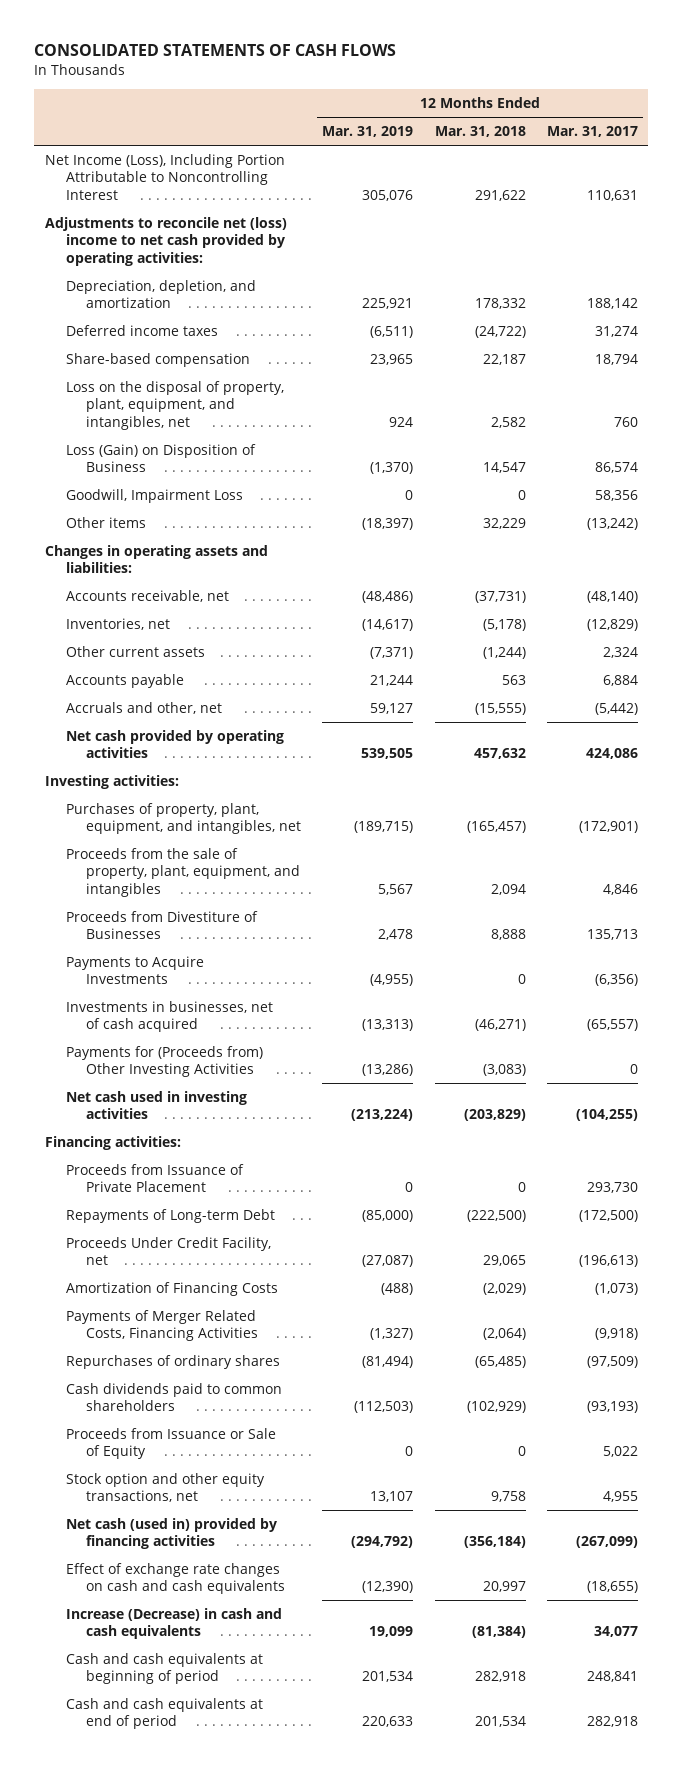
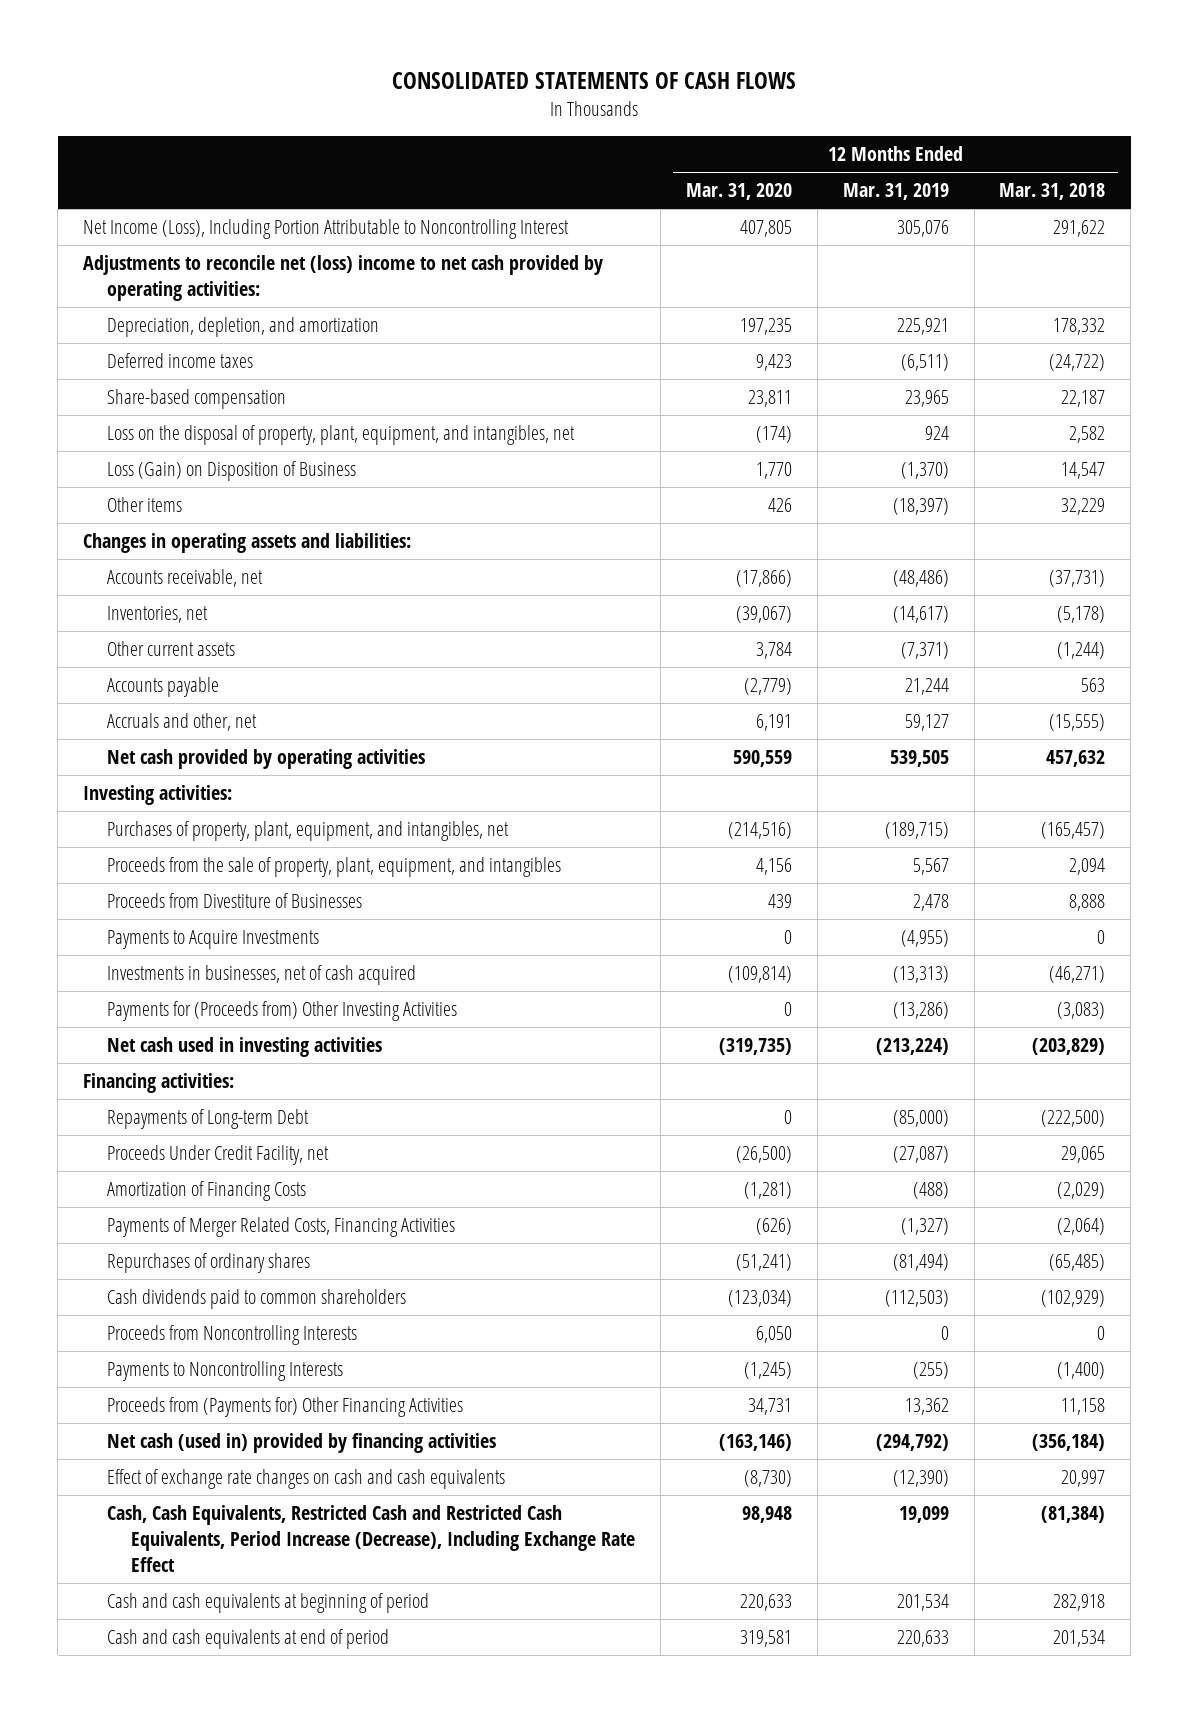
[546,126,638,138] Mar. 31, 2017 -> none
none -> [685,183,792,201] Mar. 31, 2020
[65,488,243,503] Goodwill, Impairment Loss -> none
[65,1163,244,1193] Proceeds from Issuance of Private Placement -> none
[65,1427,276,1460] Proceeds from Issuance or Sale of Equity -> none
[65,1472,265,1503] Stock option and other equity transactions, net -> none
none -> [107,1325,358,1346] Proceeds from Noncontrolling Interests
none -> [107,1361,344,1382] Payments to Noncontrolling Interests
none -> [107,1397,464,1418] Proceeds from (Payments for) Other Financing Activities
[65,1607,282,1640] Increase (Decrease) in cash and cash equivalents -> [107,1505,636,1573] Cash, Cash Equivalents, Restricted Cash and Restricted Cash Equivalents, Period Increase (Decrease), Including Exchange Rate Effect

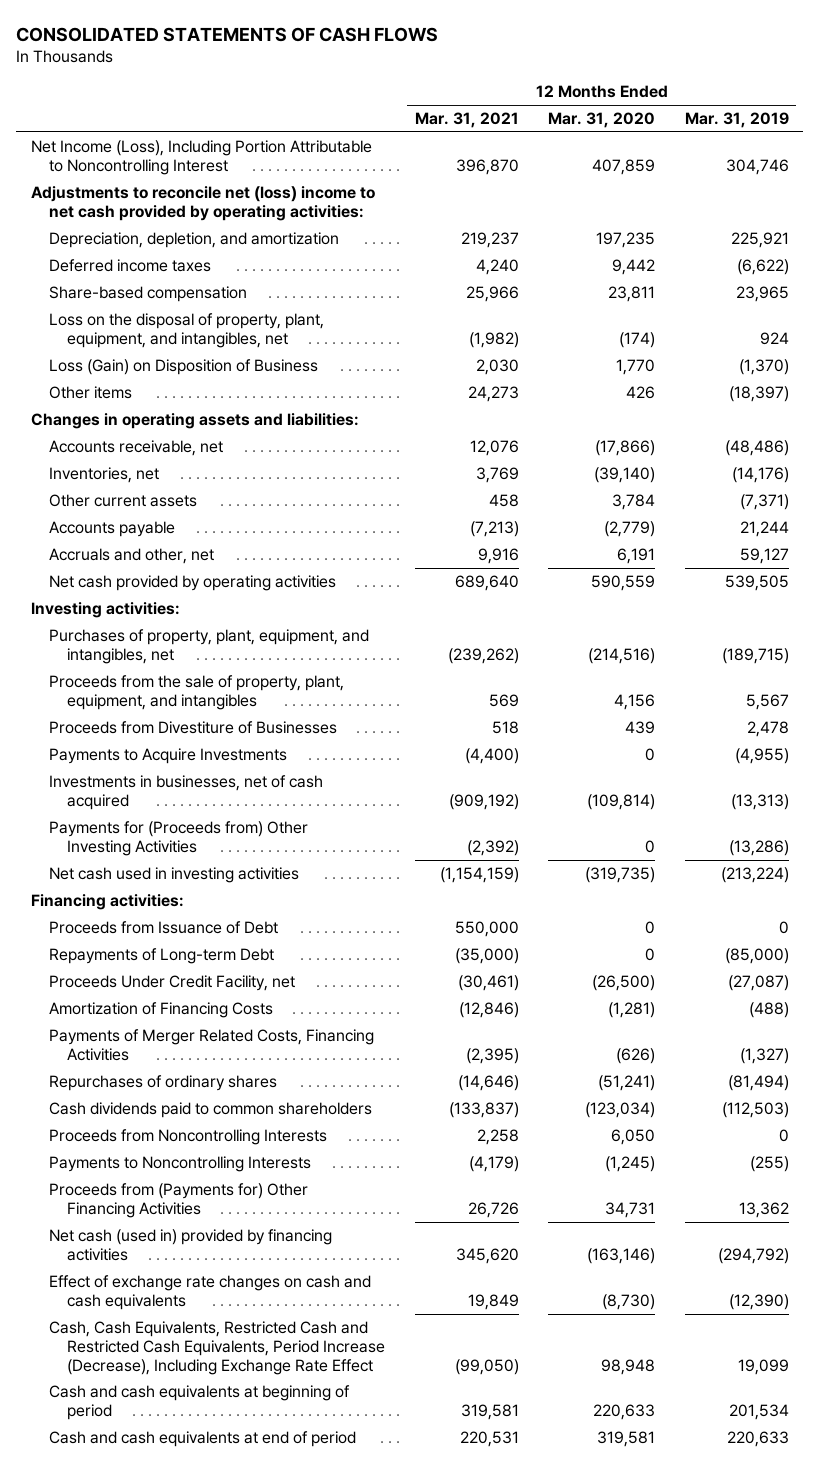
[999,183,1106,201] Mar. 31, 2018 -> none
none -> [414,112,519,129] Mar. 31, 2021
[739,220,792,238] 407,805 -> [592,158,656,175] 407,859
[896,220,949,238] 305,076 -> [725,158,789,175] 304,746
[755,354,792,372] 9,423 -> [612,259,656,276] 9,442
[900,354,949,372] (6,511) -> [736,259,789,276] (6,622)
[735,606,792,624] (39,067) -> [594,467,656,484] (39,140)
[892,606,949,624] (14,617) -> [731,467,789,484] (14,176)
none -> [49,921,279,935] Proceeds from Issuance of Debt

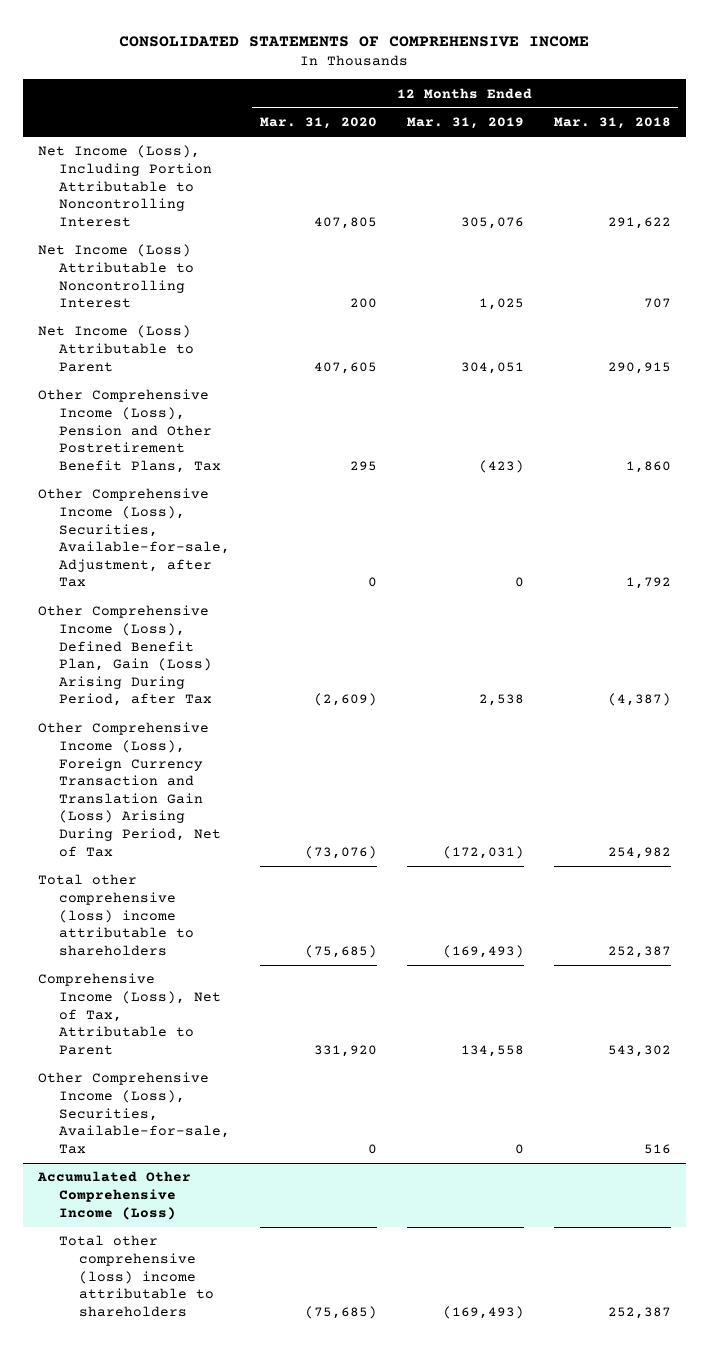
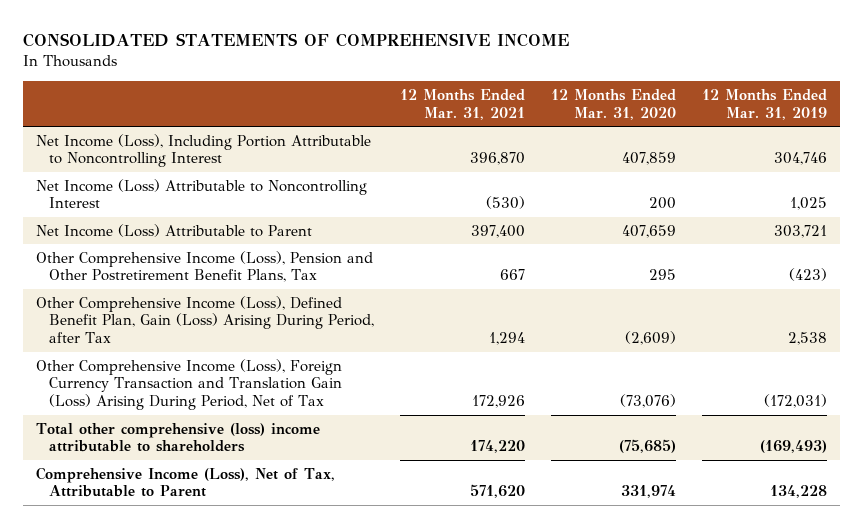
[553,117,671,130] Mar. 31, 2018 -> none
none -> [400,89,526,120] 12 Months Ended Mar. 31, 2021
[313,216,377,229] 407,805 -> [621,152,676,166] 407,859
[460,216,524,229] 305,076 -> [773,152,827,166] 304,746
[313,361,377,374] 407,605 -> [621,224,676,238] 407,659
[460,361,524,374] 304,051 -> [773,224,827,238] 303,721
[38,488,230,588] Other Comprehensive Income (Loss), Securities, Available-for-sale, Adjustment, after Tax -> none
[38,1072,230,1154] Other Comprehensive Income (Loss), Securities, Available-for-sale, Tax -> none
[37,1171,192,1220] Accumulated Other Comprehensive Income (Loss) -> none
[58,1235,215,1317] Total other comprehensive (loss) income attributable to shareholders -> none
[313,1044,377,1057] 331,920 -> [620,485,676,499] 331,974
[460,1044,524,1057] 134,558 -> [769,485,827,499] 134,228

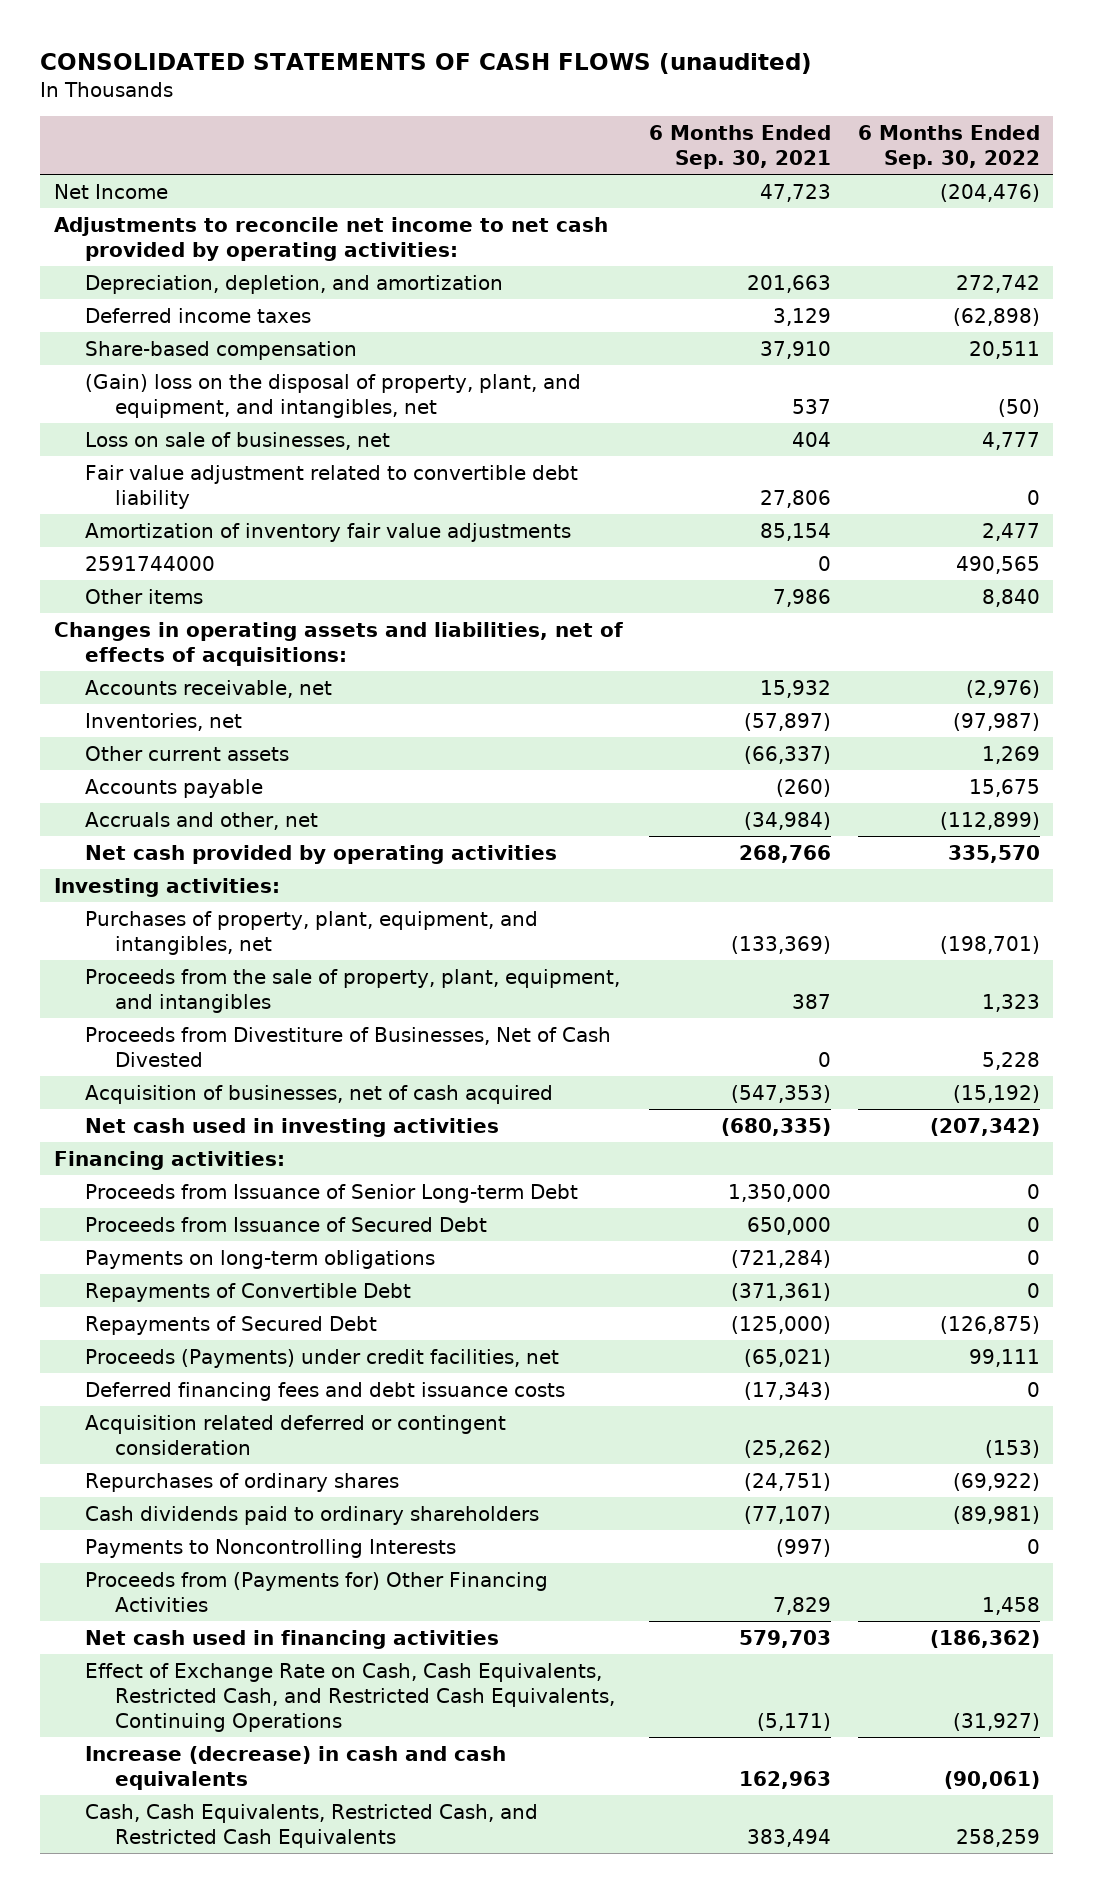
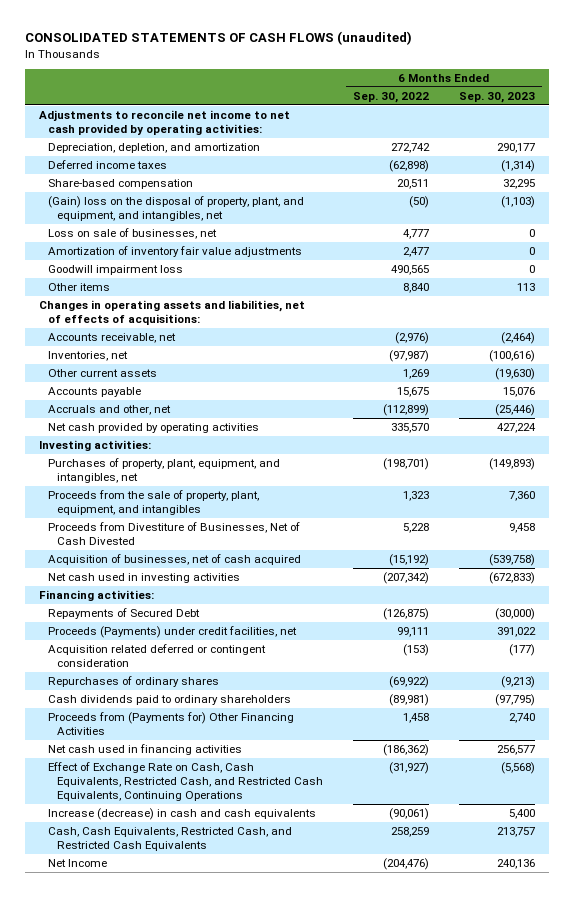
[649,124,832,169] 6 Months Ended Sep. 30, 2021 -> none
none -> [458,91,535,103] Sep. 30, 2023
[84,464,578,509] Fair value adjustment related to convertible debt liability -> none
[84,555,215,571] 2591744000 -> [48,264,184,275] Goodwill impairment loss
[84,1183,578,1203] Proceeds from Issuance of Senior Long-term Debt -> none
[84,1216,487,1232] Proceeds from Issuance of Secured Debt -> none
[84,1249,435,1269] Payments on long-term obligations -> none
[84,1282,411,1302] Repayments of Convertible Debt -> none
[84,1381,565,1401] Deferred financing fees and debt issuance costs -> none
[84,1538,456,1558] Payments to Noncontrolling Interests -> none
[53,183,168,199] Net Income -> [48,858,108,867] Net Income

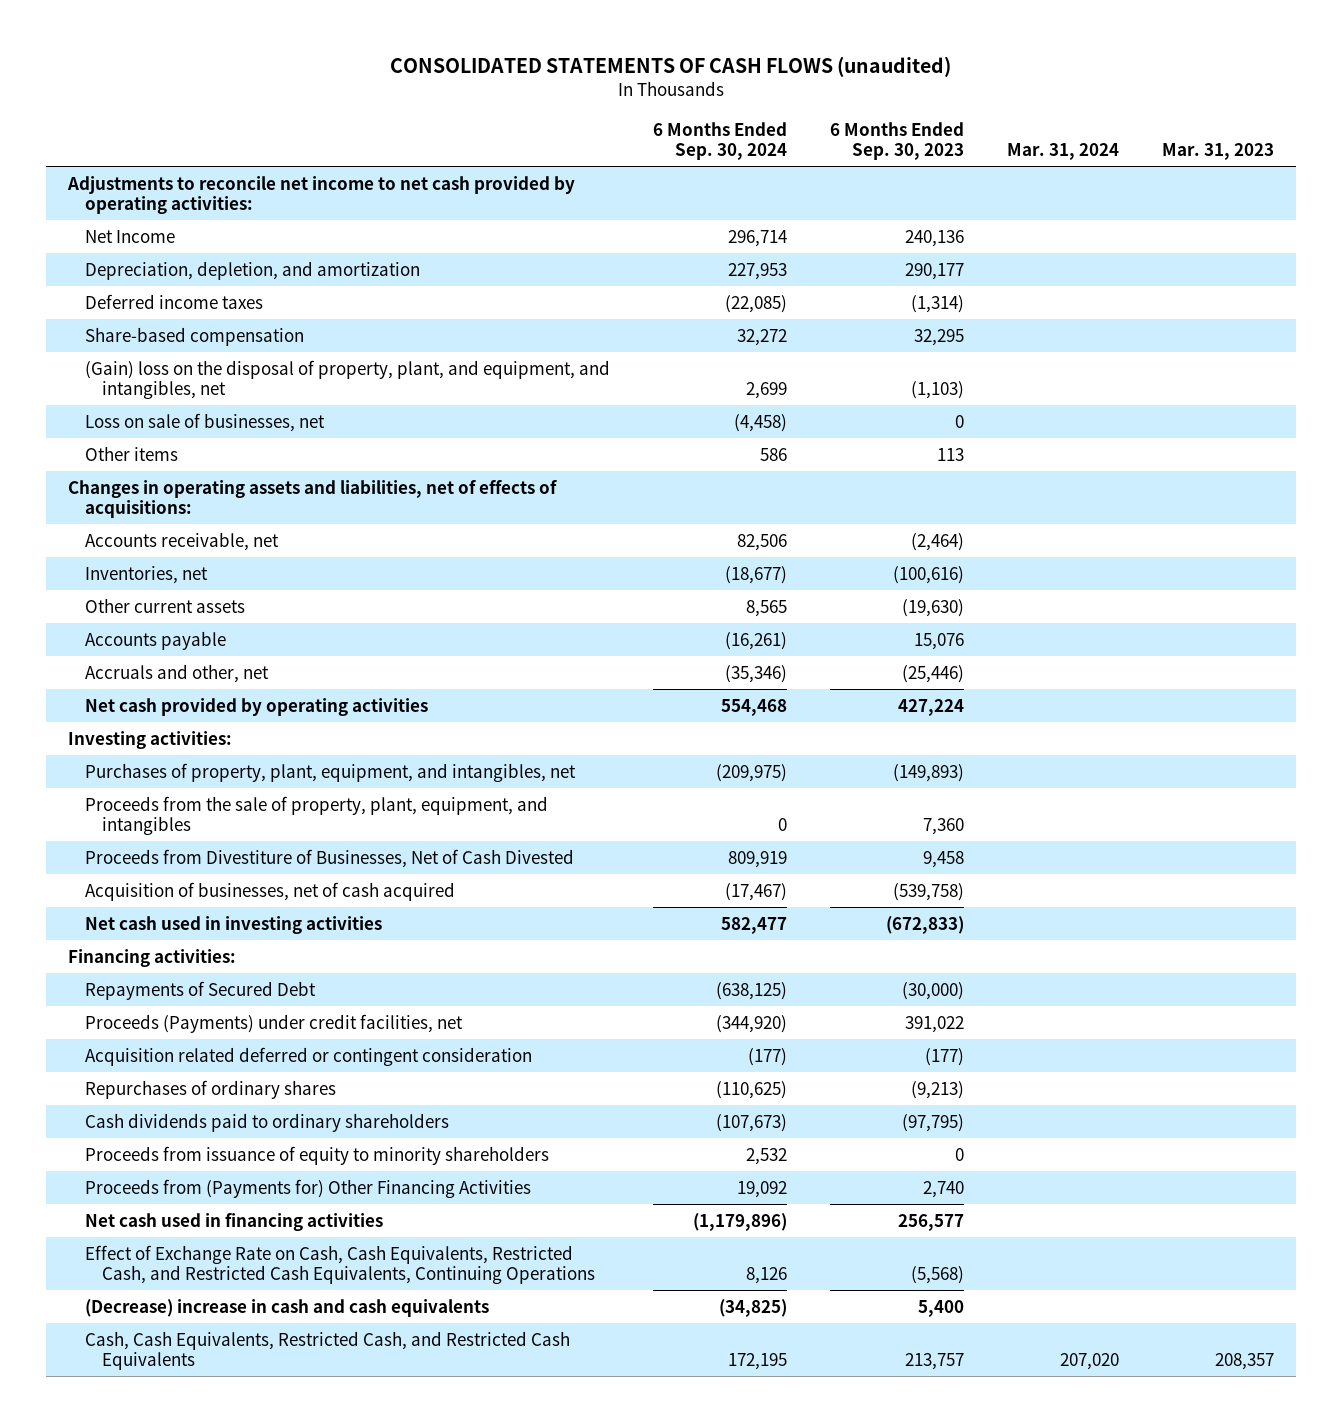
[352,91,429,103] Sep. 30, 2022 -> none
none -> [652,121,787,160] 6 Months Ended Sep. 30, 2024
none -> [1007,142,1120,160] Mar. 31, 2024
none -> [1162,142,1275,160] Mar. 31, 2023
[48,858,108,867] Net Income -> [84,229,175,243] Net Income
[48,245,303,257] Amortization of inventory fair value adjustments -> none
[48,264,184,275] Goodwill impairment loss -> none
none -> [84,1145,549,1165] Proceeds from issuance of equity to minority shareholders
[48,807,317,820] Increase (decrease) in cash and cash equivalents -> [84,1298,489,1317] (Decrease) increase in cash and cash equivalents

